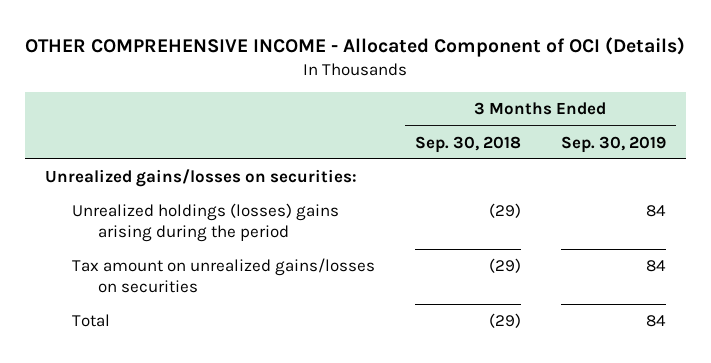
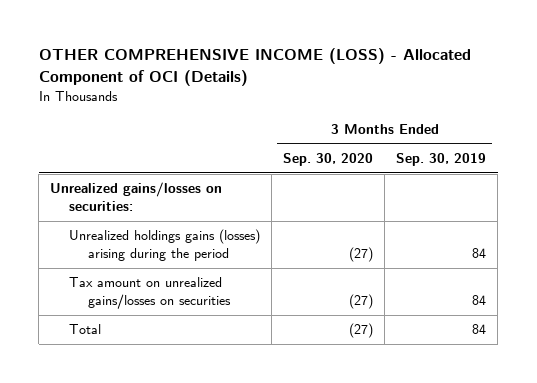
[25,36,686,57] OTHER COMPREHENSIVE INCOME - Allocated Component of OCI (Details) -> [38,48,471,87] OTHER COMPREHENSIVE INCOME (LOSS) - Allocated Component of OCI (Details)
[414,135,521,153] Sep. 30, 2018 -> none
none -> [283,153,374,167] Sep. 30, 2020
[71,203,339,243] Unrealized holdings (losses) gains arising during the period -> [69,229,261,262] Unrealized holdings gains (losses) arising during the period

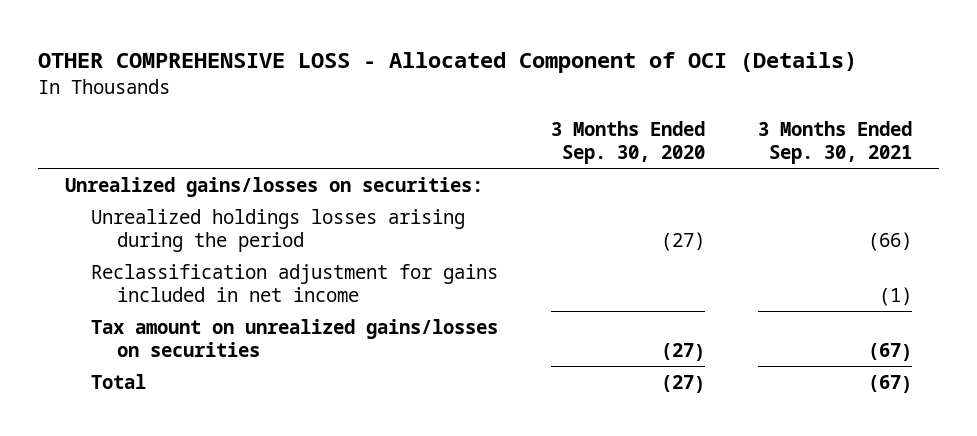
[38,48,471,87] OTHER COMPREHENSIVE INCOME (LOSS) - Allocated Component of OCI (Details) -> [38,52,858,74] OTHER COMPREHENSIVE LOSS - Allocated Component of OCI (Details)
[396,153,487,167] Sep. 30, 2019 -> none
none -> [758,120,913,165] 3 Months Ended Sep. 30, 2021
[69,229,261,262] Unrealized holdings gains (losses) arising during the period -> [91,208,466,253] Unrealized holdings losses arising during the period
none -> [91,263,499,303] Reclassification adjustment for gains included in net income

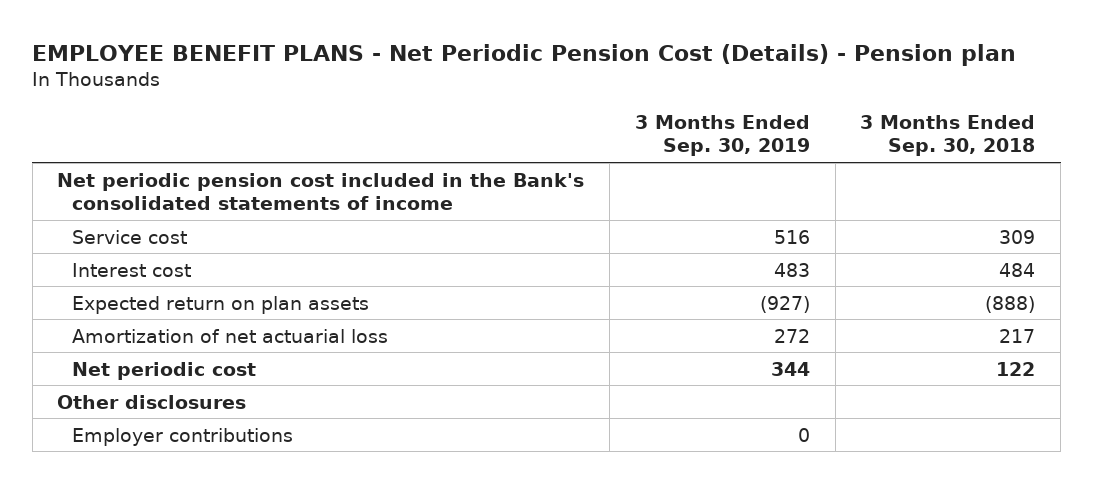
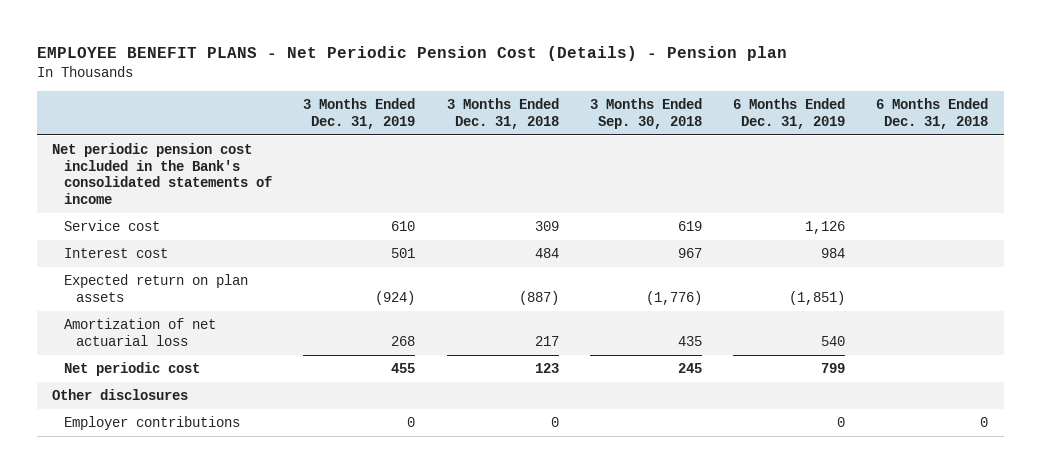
[634,114,810,157] 3 Months Ended Sep. 30, 2019 -> none
none -> [303,98,416,129] 3 Months Ended Dec. 31, 2019
none -> [446,98,559,129] 3 Months Ended Dec. 31, 2018
none -> [733,98,846,129] 6 Months Ended Dec. 31, 2019
none -> [876,98,989,129] 6 Months Ended Dec. 31, 2018
[999,229,1036,244] 309 -> [677,220,702,231] 619
[999,262,1036,277] 484 -> [677,247,702,258] 967
[985,295,1036,313] (888) -> [645,290,702,305] (1,776)
[999,328,1036,343] 217 -> [677,335,702,346] 435
[996,361,1036,376] 122 -> [677,362,702,373] 245

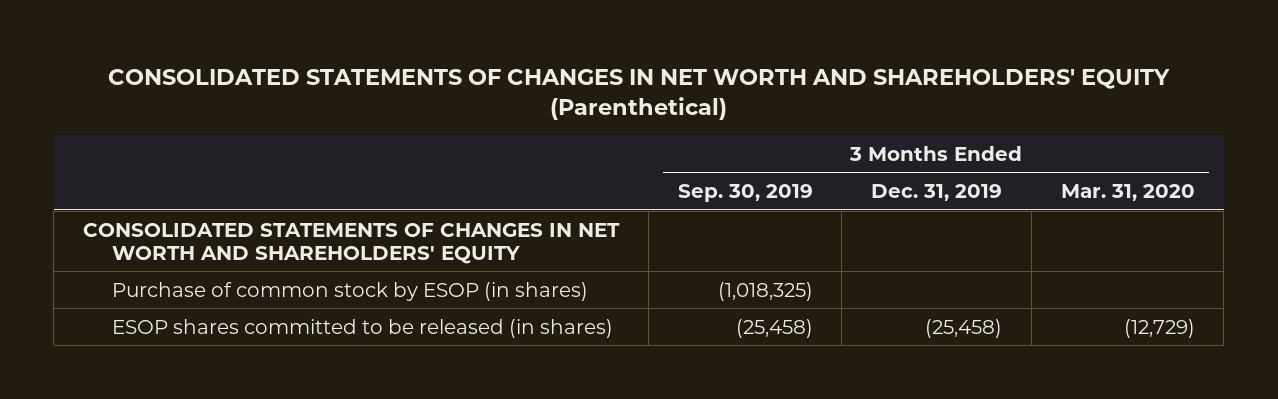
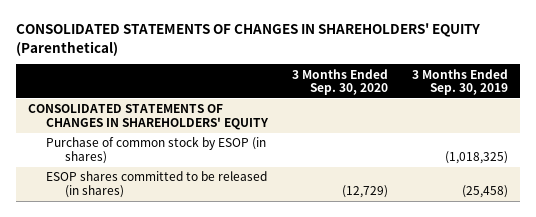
[107,68,1170,121] CONSOLIDATED STATEMENTS OF CHANGES IN NET WORTH AND SHAREHOLDERS' EQUITY (Parenthetical) -> [15,23,480,56] CONSOLIDATED STATEMENTS OF CHANGES IN SHAREHOLDERS' EQUITY (Parenthetical)
[871,183,1003,201] Dec. 31, 2019 -> none
[1060,183,1195,201] Mar. 31, 2020 -> none
none -> [292,68,389,96] 3 Months Ended Sep. 30, 2020
[83,222,621,264] CONSOLIDATED STATEMENTS OF CHANGES IN NET WORTH AND SHAREHOLDERS' EQUITY -> [27,104,270,130] CONSOLIDATED STATEMENTS OF CHANGES IN SHAREHOLDERS' EQUITY

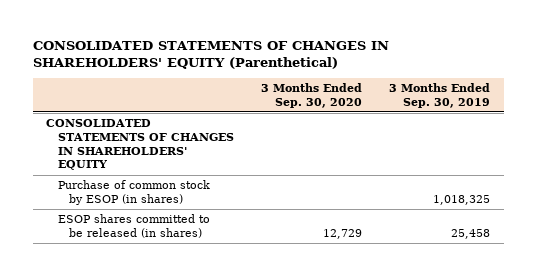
[445,150,509,164] (1,018,325) -> [433,194,491,205] 1,018,325
[342,184,389,198] (12,729) -> [322,228,362,239] 12,729
[462,184,509,198] (25,458) -> [451,228,491,239] 25,458

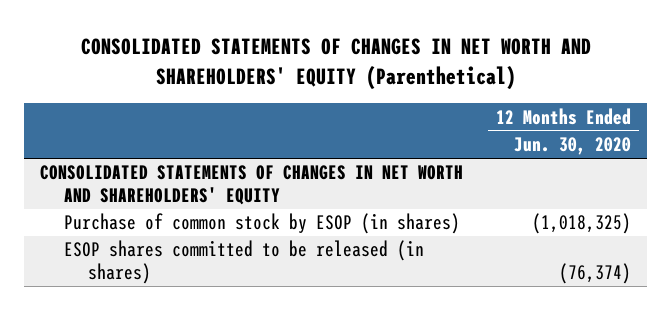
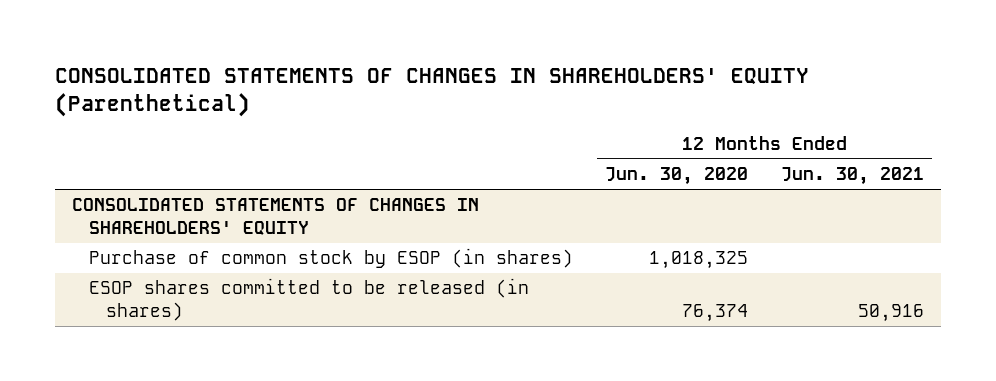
[80,38,591,91] CONSOLIDATED STATEMENTS OF CHANGES IN NET WORTH AND SHAREHOLDERS' EQUITY (Parenthetical) -> [55,67,810,117] CONSOLIDATED STATEMENTS OF CHANGES IN SHAREHOLDERS' EQUITY (Parenthetical)
none -> [781,167,925,186] Jun. 30, 2021
[40,165,464,205] CONSOLIDATED STATEMENTS OF CHANGES IN NET WORTH AND SHAREHOLDERS' EQUITY -> [71,198,479,236] CONSOLIDATED STATEMENTS OF CHANGES IN SHAREHOLDERS' EQUITY
[532,213,632,235] (1,018,325) -> [649,251,749,270] 1,018,325
[559,262,632,284] (76,374) -> [682,304,749,323] 76,374

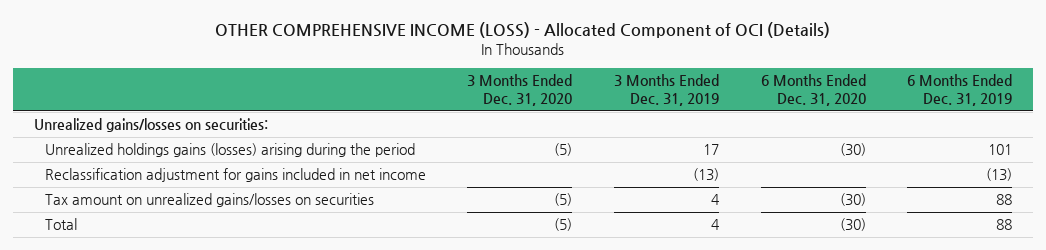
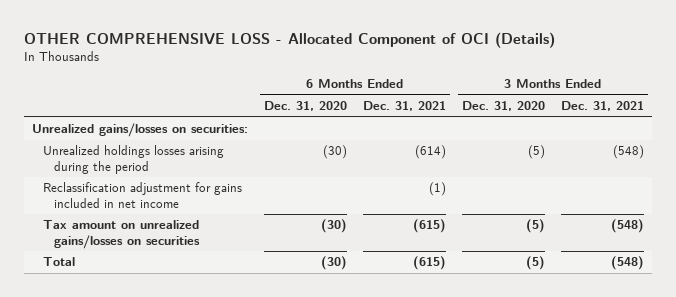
[214,21,830,38] OTHER COMPREHENSIVE INCOME (LOSS) - Allocated Component of OCI (Details) -> [24,31,556,48] OTHER COMPREHENSIVE LOSS - Allocated Component of OCI (Details)
[614,74,720,107] 3 Months Ended Dec. 31, 2019 -> none
[907,74,1013,107] 6 Months Ended Dec. 31, 2019 -> none
none -> [363,101,447,112] Dec. 31, 2021
none -> [560,101,644,112] Dec. 31, 2021
[44,143,415,158] Unrealized holdings gains (losses) arising during the period -> [43,145,225,174] Unrealized holdings losses arising during the period

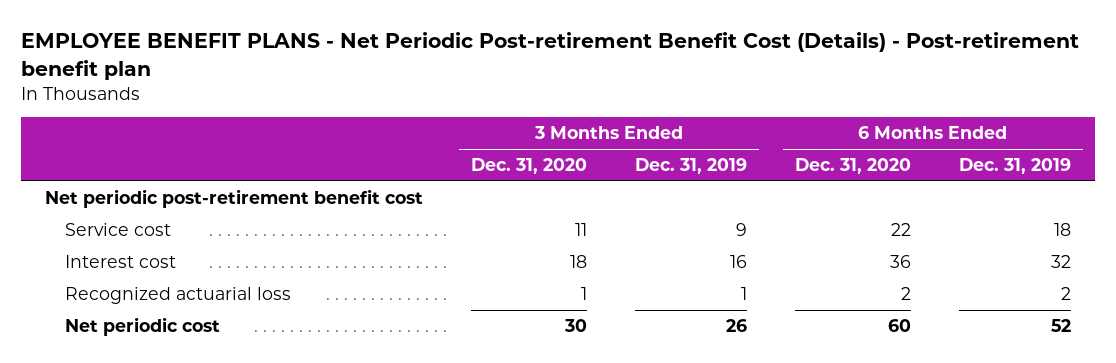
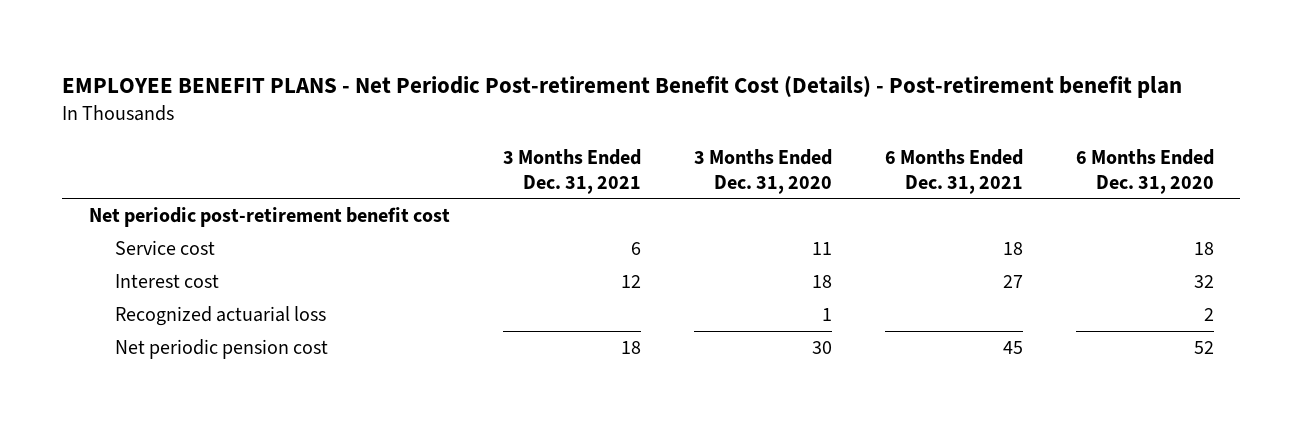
[634,158,747,175] Dec. 31, 2019 -> none
[959,158,1072,175] Dec. 31, 2019 -> none
none -> [502,148,641,194] 3 Months Ended Dec. 31, 2021
none -> [884,148,1023,194] 6 Months Ended Dec. 31, 2021
[891,223,912,237] 22 -> [1193,241,1214,255] 18
[890,255,912,269] 36 -> [1193,274,1214,288] 32
[65,317,221,337] Net periodic cost -> [114,338,328,359] Net periodic pension cost
[888,319,912,333] 60 -> [1193,340,1214,354] 52

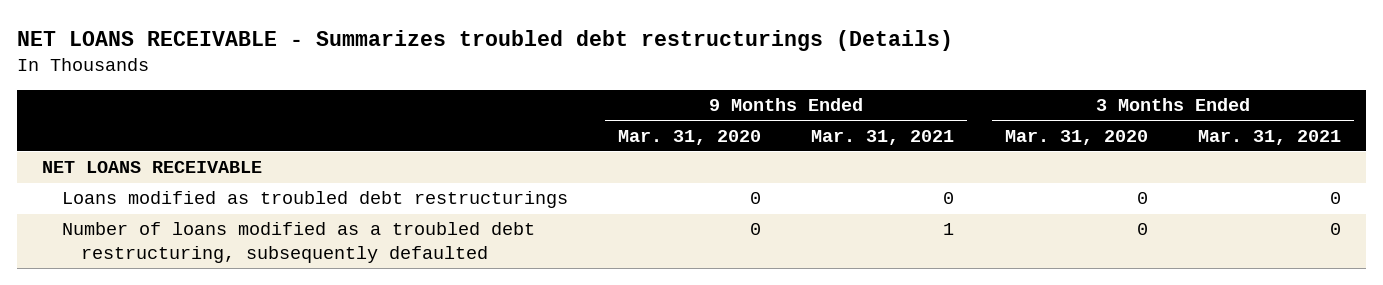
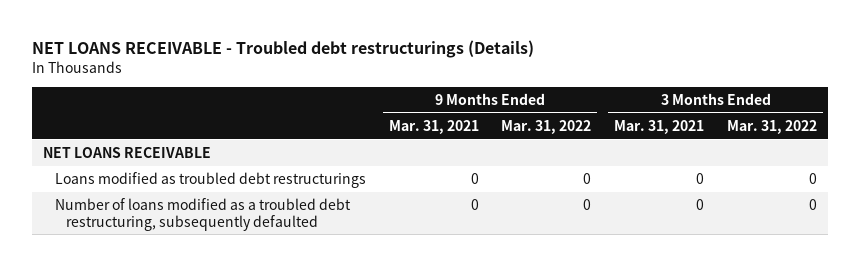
[16,29,953,51] NET LOANS RECEIVABLE - Summarizes troubled debt restructurings (Details) -> [31,39,534,58] NET LOANS RECEIVABLE - Troubled debt restructurings (Details)
[618,129,762,145] Mar. 31, 2020 -> none
[1004,129,1148,145] Mar. 31, 2020 -> none
none -> [501,120,592,135] Mar. 31, 2022
none -> [726,120,817,135] Mar. 31, 2022
[943,223,955,236] 1 -> [470,199,479,211] 0

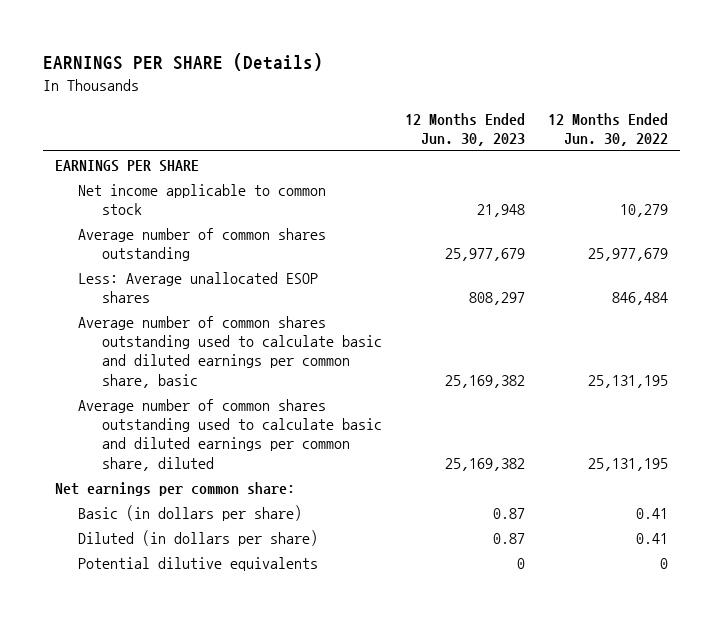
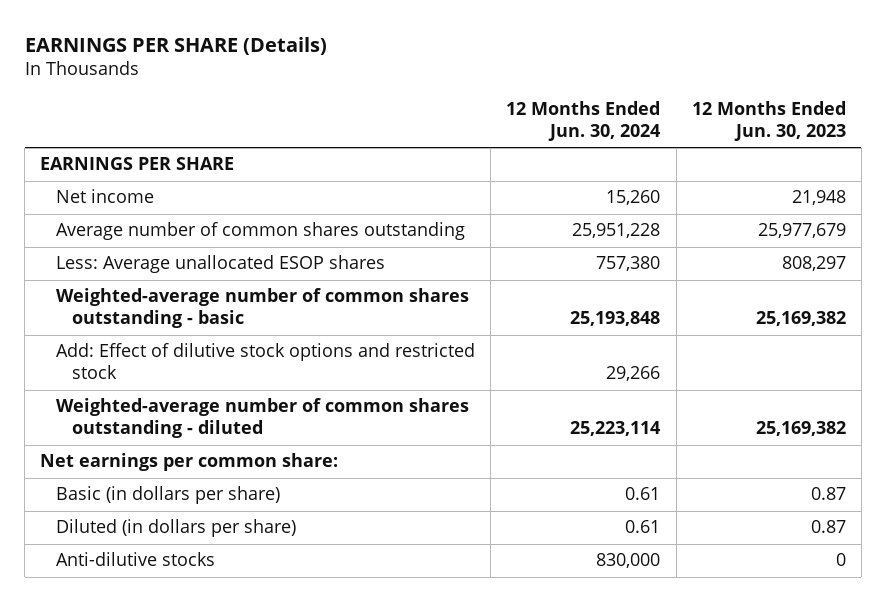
[547,112,668,147] 12 Months Ended Jun. 30, 2022 -> none
none -> [506,101,661,142] 12 Months Ended Jun. 30, 2024
[78,183,327,216] Net income applicable to common stock -> [56,189,155,204] Net income
[78,315,382,388] Average number of common shares outstanding used to calculate basic and diluted earnings per common share, basic -> [56,288,470,329] Weighted-average number of common shares outstanding - basic
none -> [56,343,476,380] Add: Effect of dilutive stock options and restricted stock
[78,398,382,471] Average number of common shares outstanding used to calculate basic and diluted earnings per common share, diluted -> [56,398,470,439] Weighted-average number of common shares outstanding - diluted
[78,556,319,571] Potential dilutive equivalents -> none
none -> [56,552,216,567] Anti-dilutive stocks

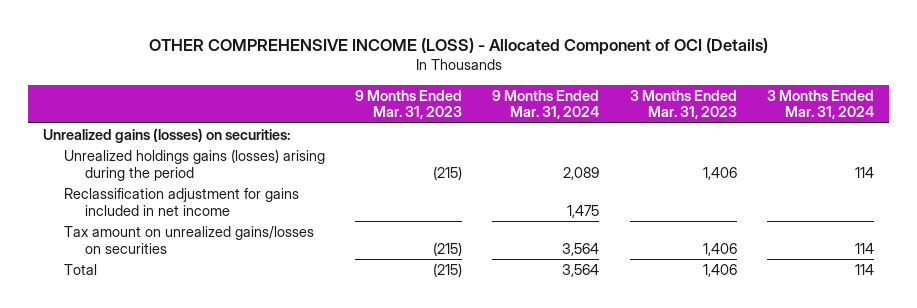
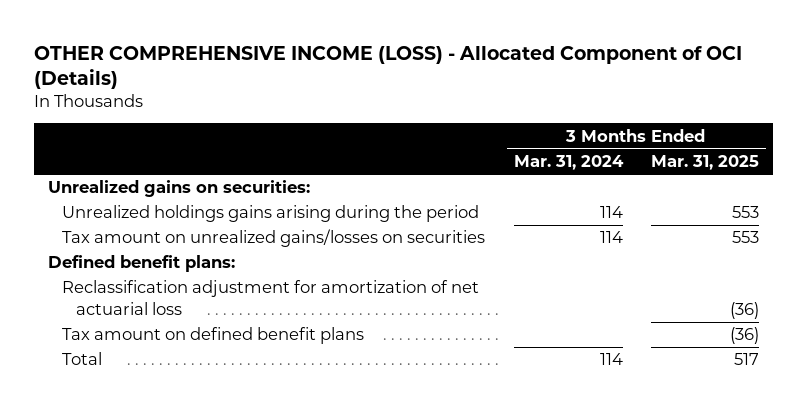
[355,89,463,120] 9 Months Ended Mar. 31, 2023 -> none
[492,89,600,120] 9 Months Ended Mar. 31, 2024 -> none
[629,89,737,120] 3 Months Ended Mar. 31, 2023 -> none
none -> [651,155,760,171] Mar. 31, 2025
[64,187,300,216] Reclassification adjustment for gains included in net income -> none
[43,127,291,143] Unrealized gains (losses) on securities: -> [48,180,311,198] Unrealized gains on securities:
[64,148,326,181] Unrealized holdings gains (losses) arising during the period -> [62,205,480,223] Unrealized holdings gains arising during the period
none -> [48,255,236,273] Defined benefit plans:
none -> [62,280,480,315] Reclassification adjustment for amortization of net actuarial loss
none -> [62,327,365,345] Tax amount on defined benefit plans

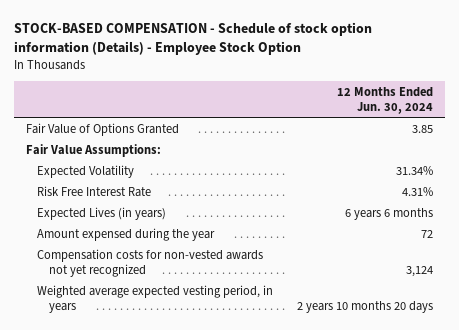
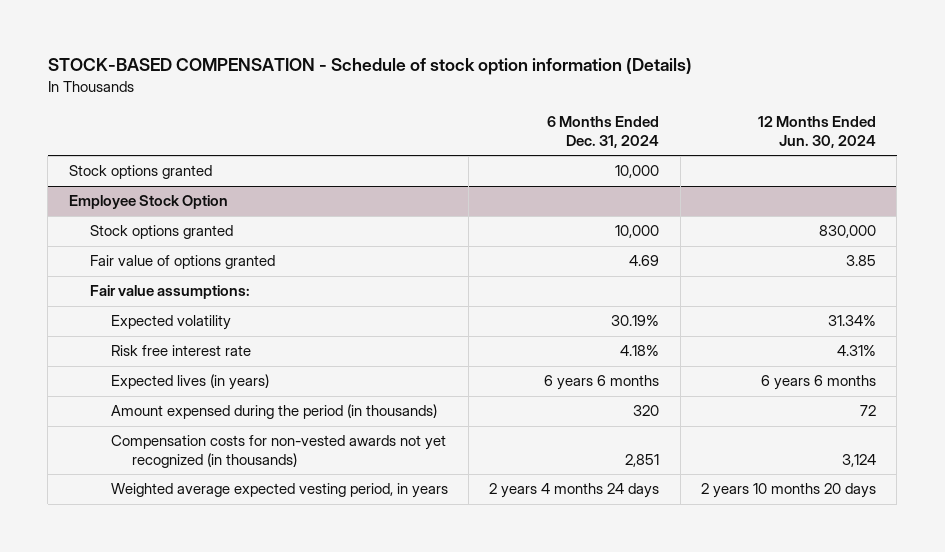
[13,21,372,56] STOCK-BASED COMPENSATION - Schedule of stock option information (Details) - Employee Stock Option -> [47,58,692,76] STOCK-BASED COMPENSATION - Schedule of stock option information (Details)
none -> [547,116,660,148] 6 Months Ended Dec. 31, 2024
none -> [68,165,212,180] Stock options granted
none -> [68,195,228,210] Employee Stock Option
none -> [89,225,233,240] Stock options granted
[25,122,179,136] Fair Value of Options Granted -> [89,255,275,270] Fair value of options granted
[25,143,161,157] Fair Value Assumptions: -> [89,285,250,300] Fair value assumptions:
[37,164,135,178] Expected Volatility -> [110,315,231,331] Expected volatility
[37,185,152,197] Risk Free Interest Rate -> [110,345,251,357] Risk free interest rate
[37,206,167,220] Expected Lives (in years) -> [110,374,269,391] Expected lives (in years)
[37,227,216,241] Amount expensed during the year -> [110,404,437,420] Amount expensed during the period (in thousands)
[37,248,264,277] Compensation costs for non-vested awards not yet recognized -> [110,435,446,468] Compensation costs for non-vested awards not yet recognized (in thousands)

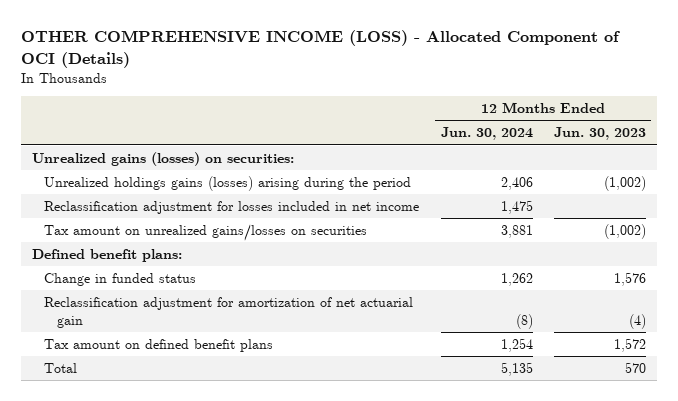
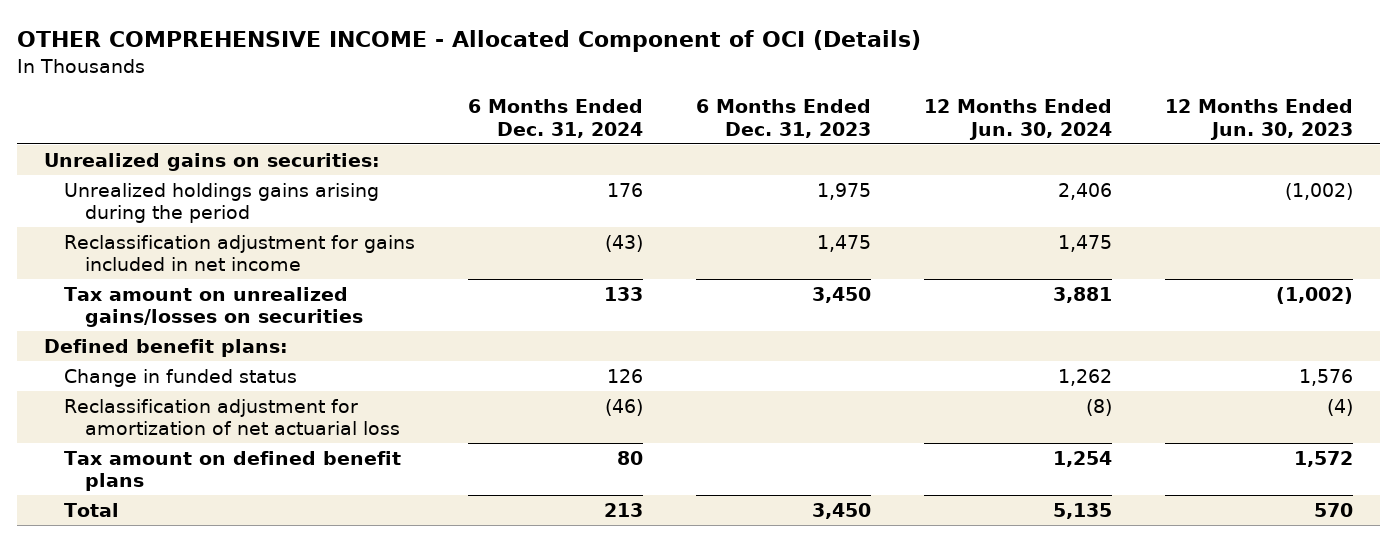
[20,30,620,68] OTHER COMPREHENSIVE INCOME (LOSS) - Allocated Component of OCI (Details) -> [17,29,922,52] OTHER COMPREHENSIVE INCOME - Allocated Component of OCI (Details)
none -> [468,99,644,138] 6 Months Ended Dec. 31, 2024
none -> [696,99,872,138] 6 Months Ended Dec. 31, 2023
[31,151,294,166] Unrealized gains (losses) on securities: -> [43,152,380,171] Unrealized gains on securities:
[44,175,412,191] Unrealized holdings gains (losses) arising during the period -> [64,182,380,224] Unrealized holdings gains arising during the period
[44,200,420,214] Reclassification adjustment for losses included in net income -> [64,234,416,272] Reclassification adjustment for gains included in net income
[44,296,414,328] Reclassification adjustment for amortization of net actuarial gain -> [64,398,401,436] Reclassification adjustment for amortization of net actuarial loss

